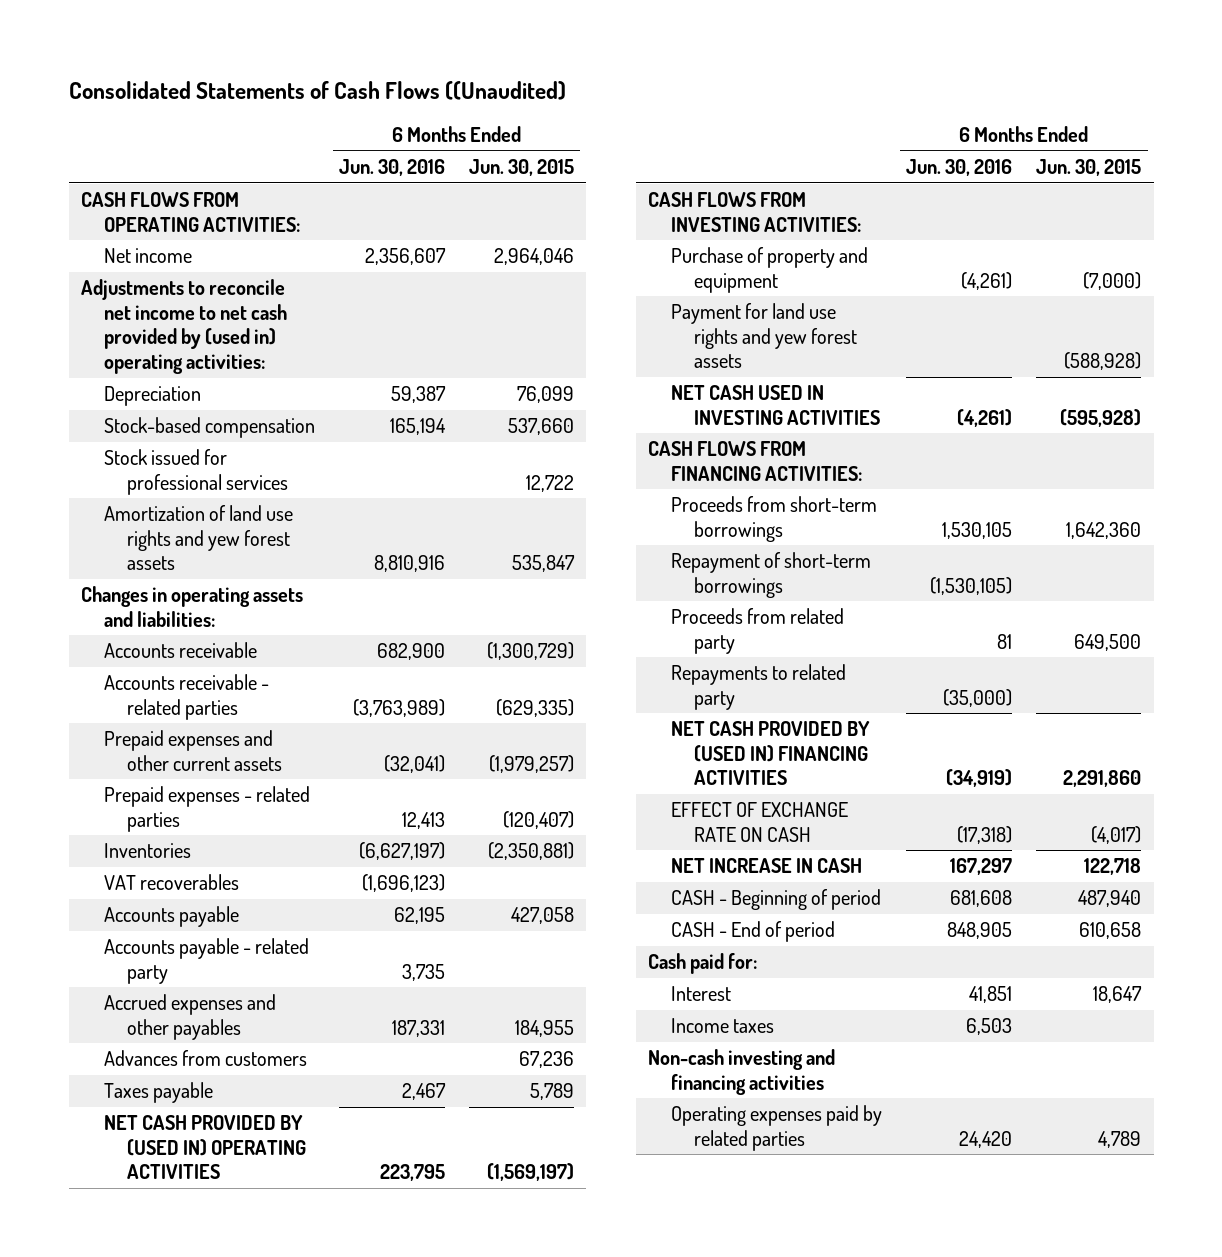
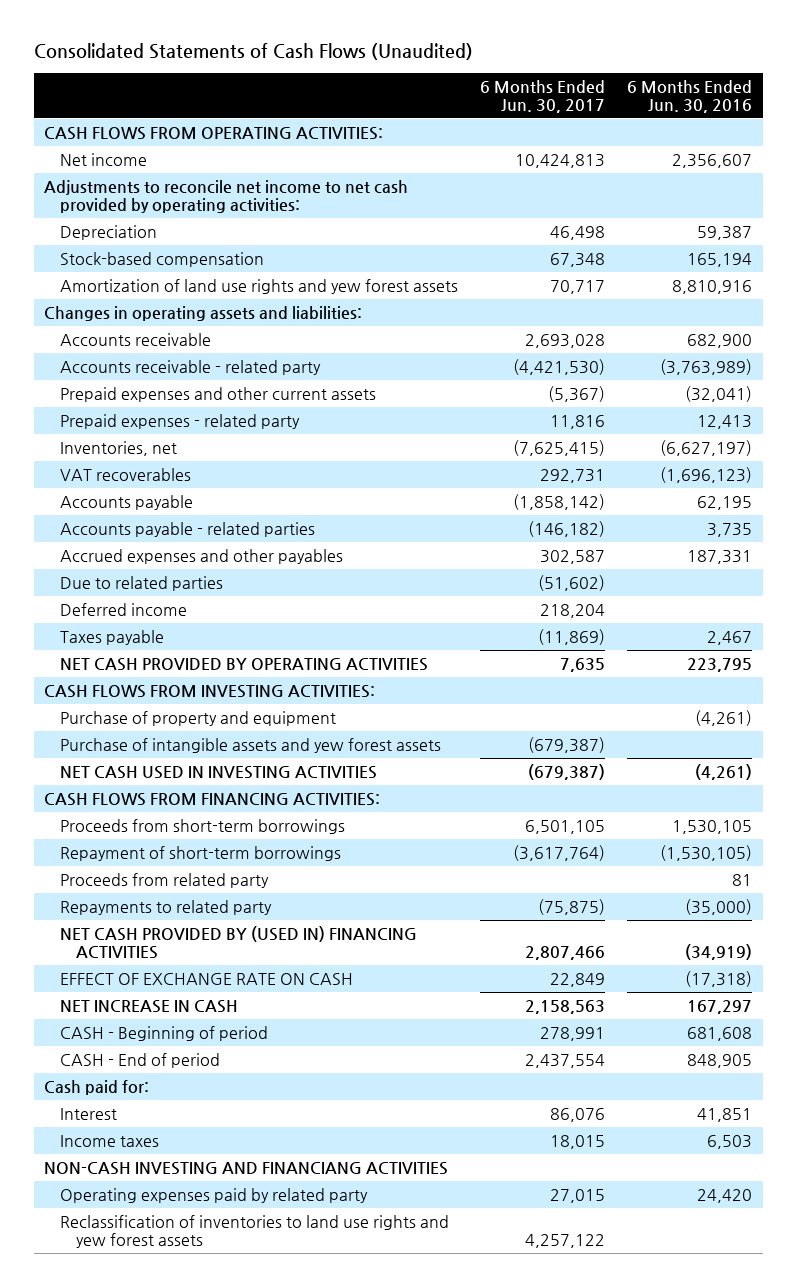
[68,81,566,101] Consolidated Statements of Cash Flows ((Unaudited) -> [33,43,473,61] Consolidated Statements of Cash Flows (Unaudited)
[469,158,575,176] Jun. 30, 2015 -> none
none -> [480,79,606,113] 6 Months Ended Jun. 30, 2017
[80,279,287,374] Adjustments to reconcile net income to net cash provided by (used in) operating activities: -> [44,179,409,213] Adjustments to reconcile net income to net cash provided by operating activities:
[103,449,288,495] Stock issued for professional services -> none
[103,674,269,720] Accounts receivable - related parties -> [60,359,322,375] Accounts receivable - related party
[103,786,310,832] Prepaid expenses - related parties -> [60,413,301,429] Prepaid expenses - related party
[103,843,191,859] Inventories -> [60,440,178,456] Inventories, net
[103,938,309,984] Accounts payable - related party -> [60,521,316,537] Accounts payable - related parties
[103,1050,307,1067] Advances from customers -> none
none -> [60,575,224,591] Due to related parties
none -> [60,602,188,616] Deferred income
[103,1115,306,1180] NET CASH PROVIDED BY (USED IN) OPERATING ACTIVITIES -> [60,657,429,671] NET CASH PROVIDED BY OPERATING ACTIVITIES
[671,303,858,369] Payment for land use rights and yew forest assets -> none
none -> [60,737,442,753] Purchase of intangible assets and yew forest assets
[647,1049,835,1095] Non-cash investing and financing activities -> [44,1161,449,1175] NON-CASH INVESTING AND FINANCIANG ACTIVITIES
[671,1105,883,1151] Operating expenses paid by related parties -> [60,1187,369,1203] Operating expenses paid by related party
none -> [60,1214,450,1248] Reclassification of inventories to land use rights and yew forest assets

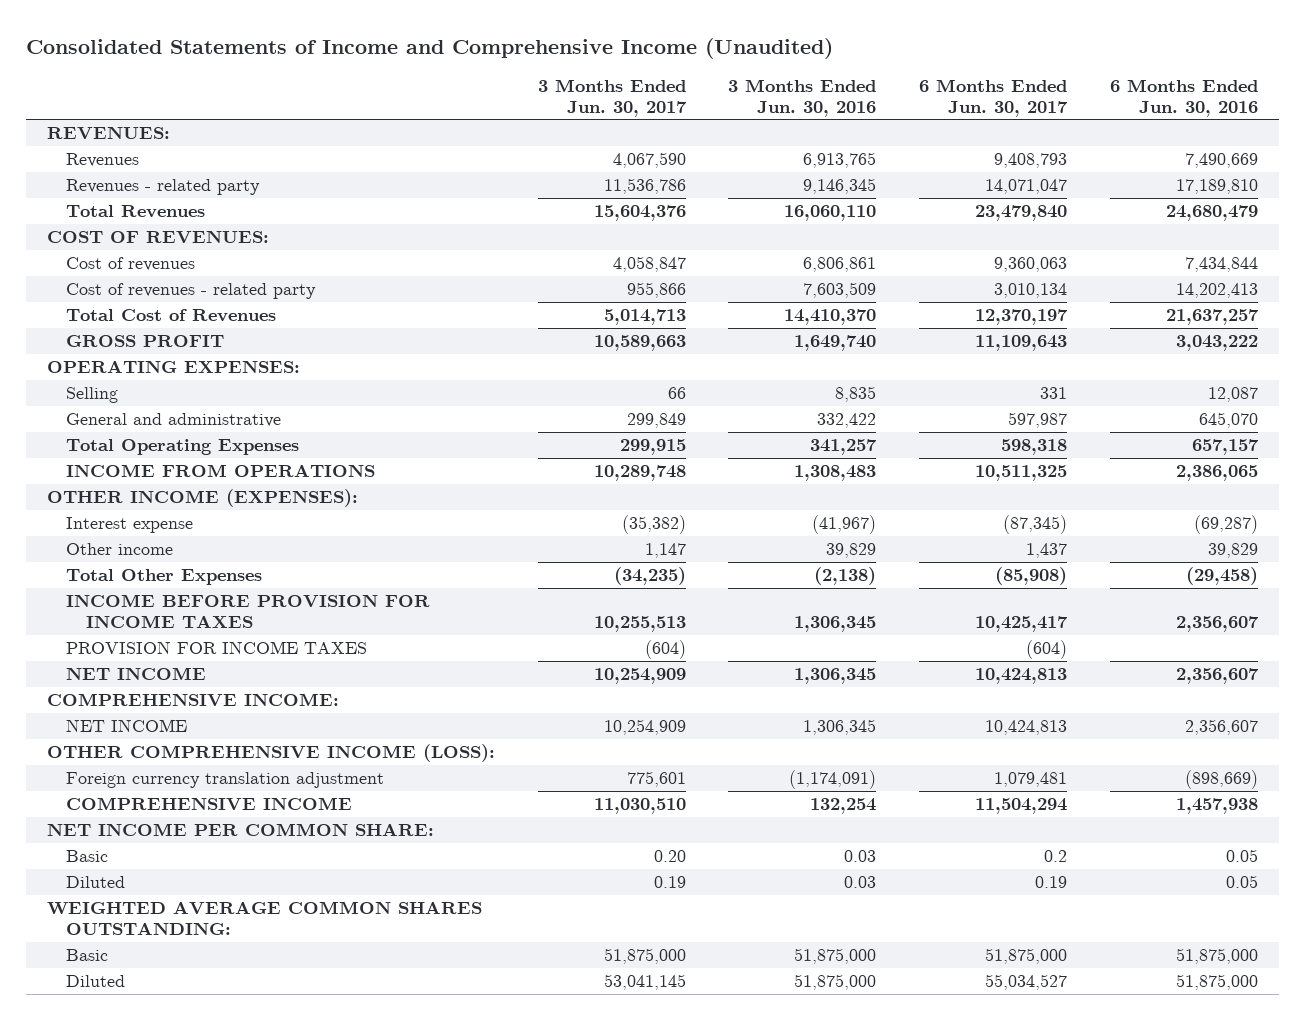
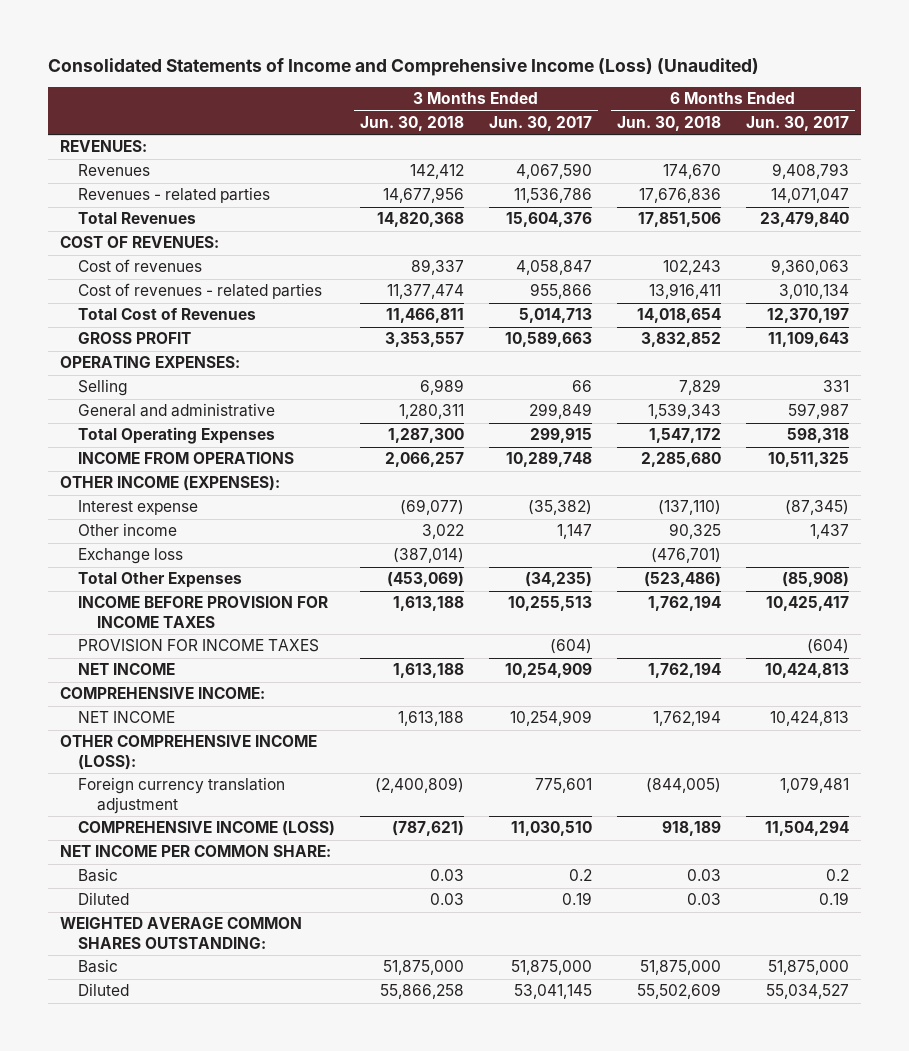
[26,38,834,60] Consolidated Statements of Income and Comprehensive Income (Unaudited) -> [47,57,759,76] Consolidated Statements of Income and Comprehensive Income (Loss) (Unaudited)
[728,78,877,117] 3 Months Ended Jun. 30, 2016 -> none
[1109,78,1258,117] 6 Months Ended Jun. 30, 2016 -> none
none -> [360,116,465,132] Jun. 30, 2018
none -> [616,116,721,132] Jun. 30, 2018
[66,179,261,196] Revenues - related party -> [78,187,271,204] Revenues - related parties
[66,283,317,300] Cost of revenues - related party -> [78,283,323,300] Cost of revenues - related parties
none -> [78,548,184,565] Exchange loss
[66,797,353,811] COMPREHENSIVE INCOME -> [78,821,336,837] COMPREHENSIVE INCOME (LOSS)
[653,850,686,863] 0.20 -> [569,869,593,882] 0.2

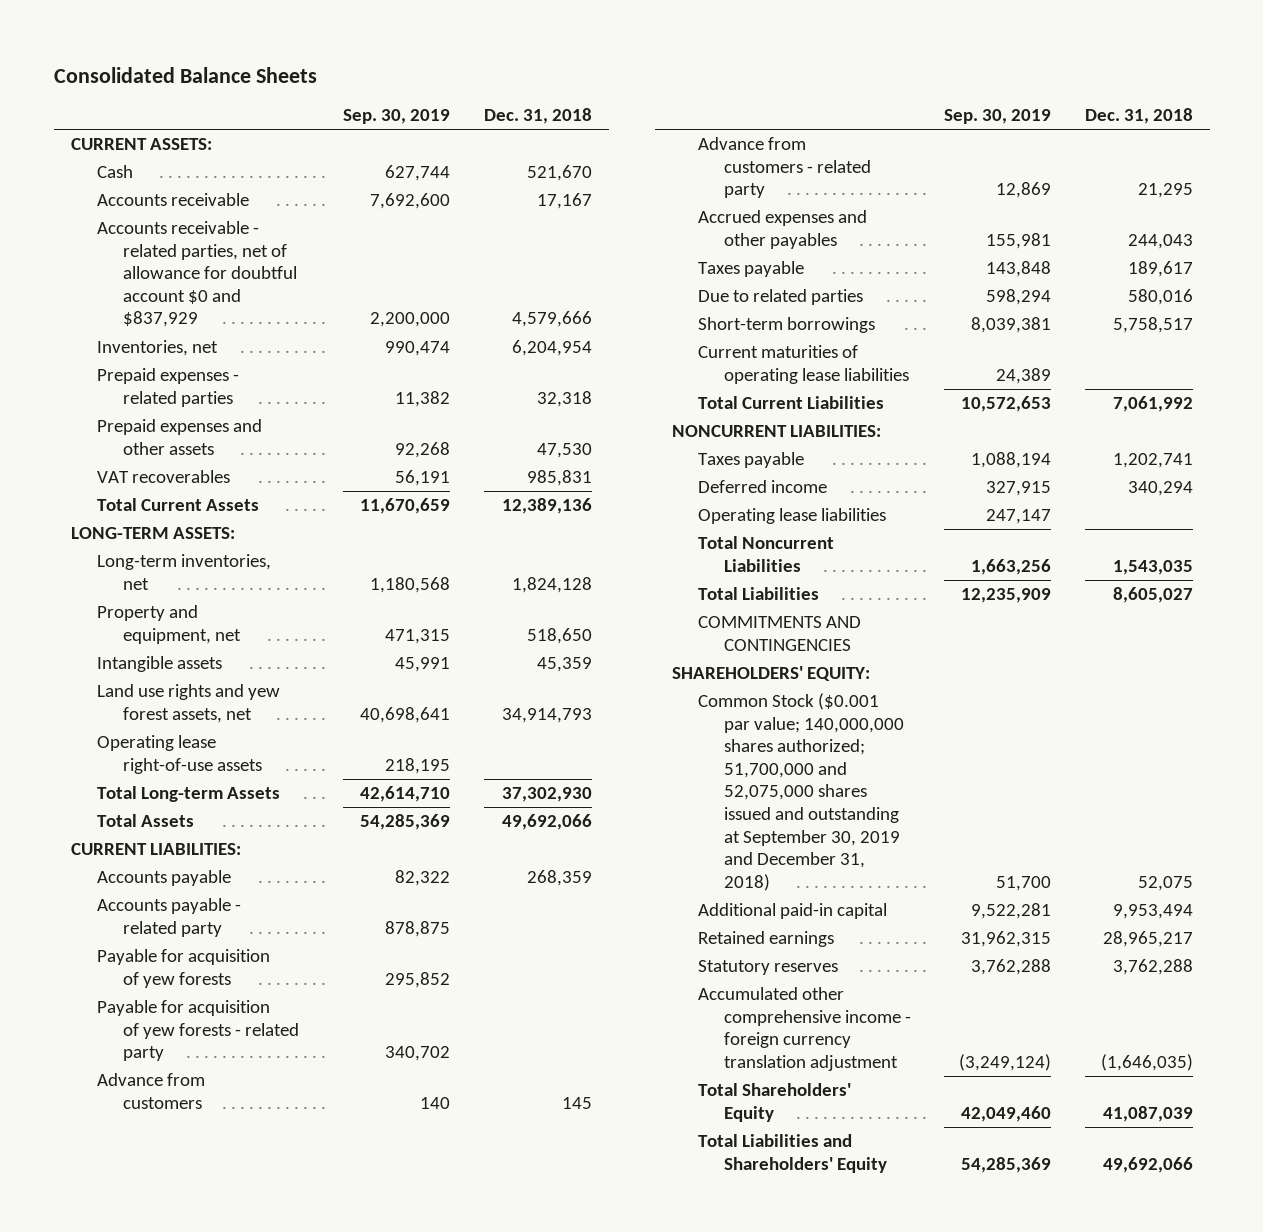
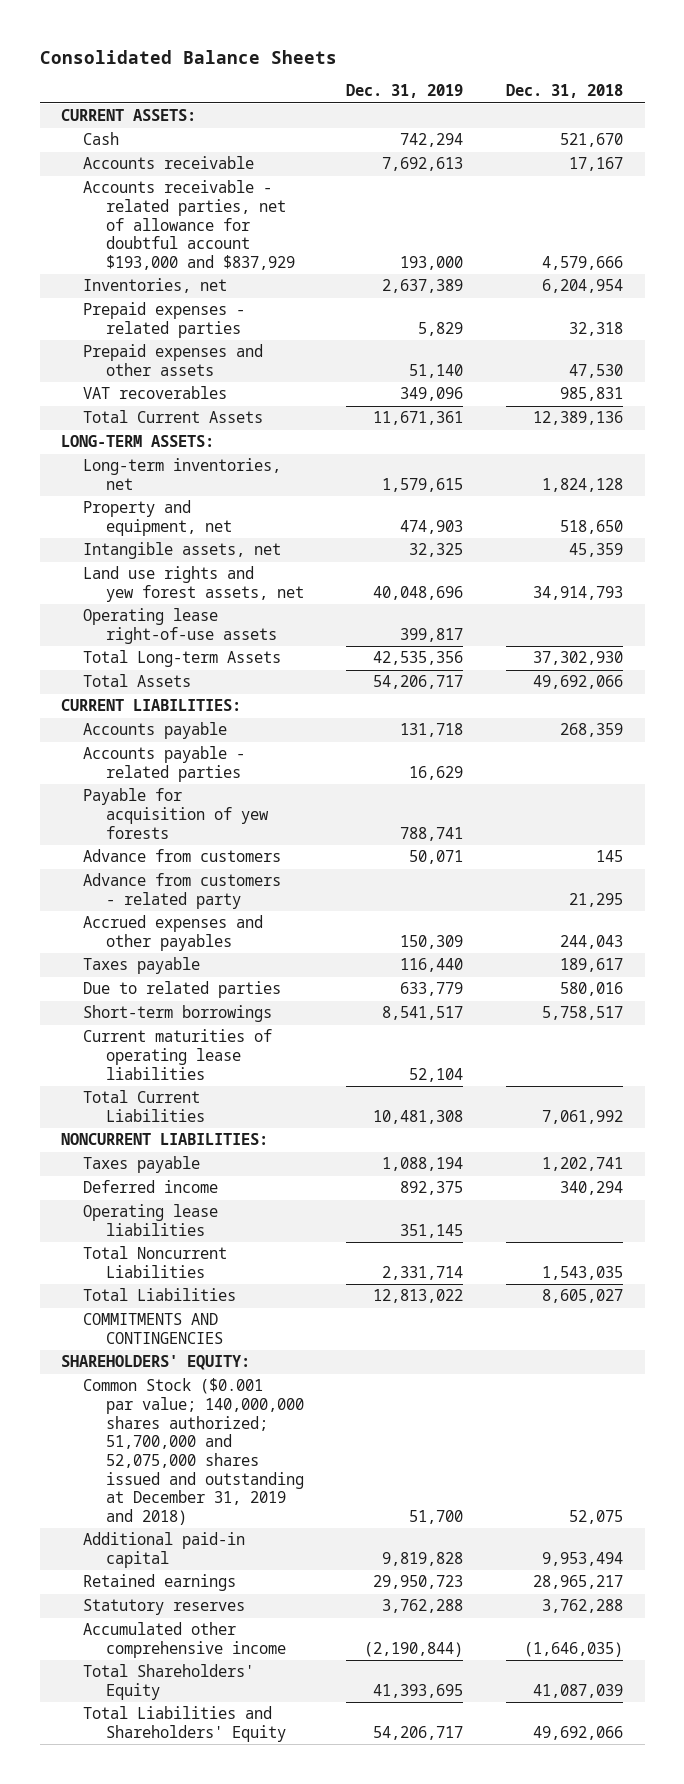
[343,109,451,125] Sep. 30, 2019 -> none
none -> [346,84,464,99] Dec. 31, 2019
[96,221,297,328] Accounts receivable - related parties, net of allowance for doubtful account $0 and $837,929 -> [83,180,295,271] Accounts receivable - related parties, net of allowance for doubtful account $193,000 and $837,929
[96,656,222,673] Intangible assets -> [83,542,282,560] Intangible assets, net
[96,898,241,937] Accounts payable - related party -> [83,746,246,783] Accounts payable - related parties
[96,1000,299,1062] Payable for acquisition of yew forests - related party -> none
[697,693,904,891] Common Stock ($0.001 par value; 140,000,000 shares authorized; 51,700,000 and 52,075,000 shares issued and outstanding at September 30, 2019 and December 31, 2018) -> [83,1378,304,1526] Common Stock ($0.001 par value; 140,000,000 shares authorized; 51,700,000 and 52,075,000 shares issued and outstanding at December 31, 2019 and 2018)
[697,987,911,1071] Accumulated other comprehensive income - foreign currency translation adjustment -> [83,1622,286,1659] Accumulated other comprehensive income

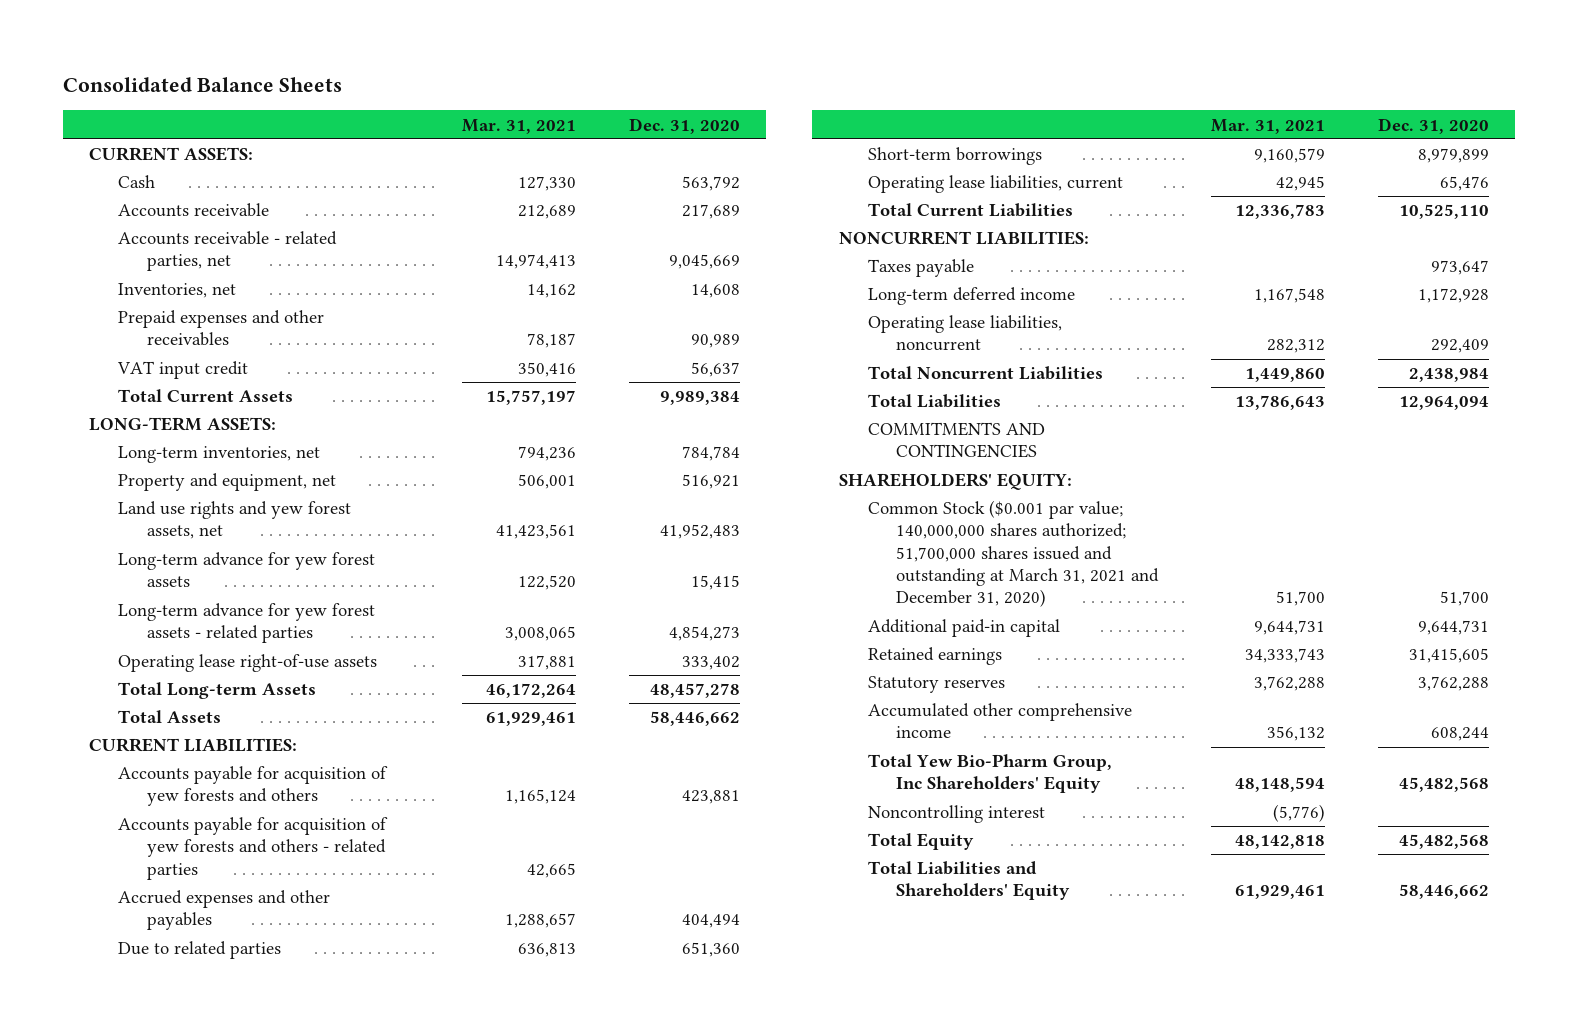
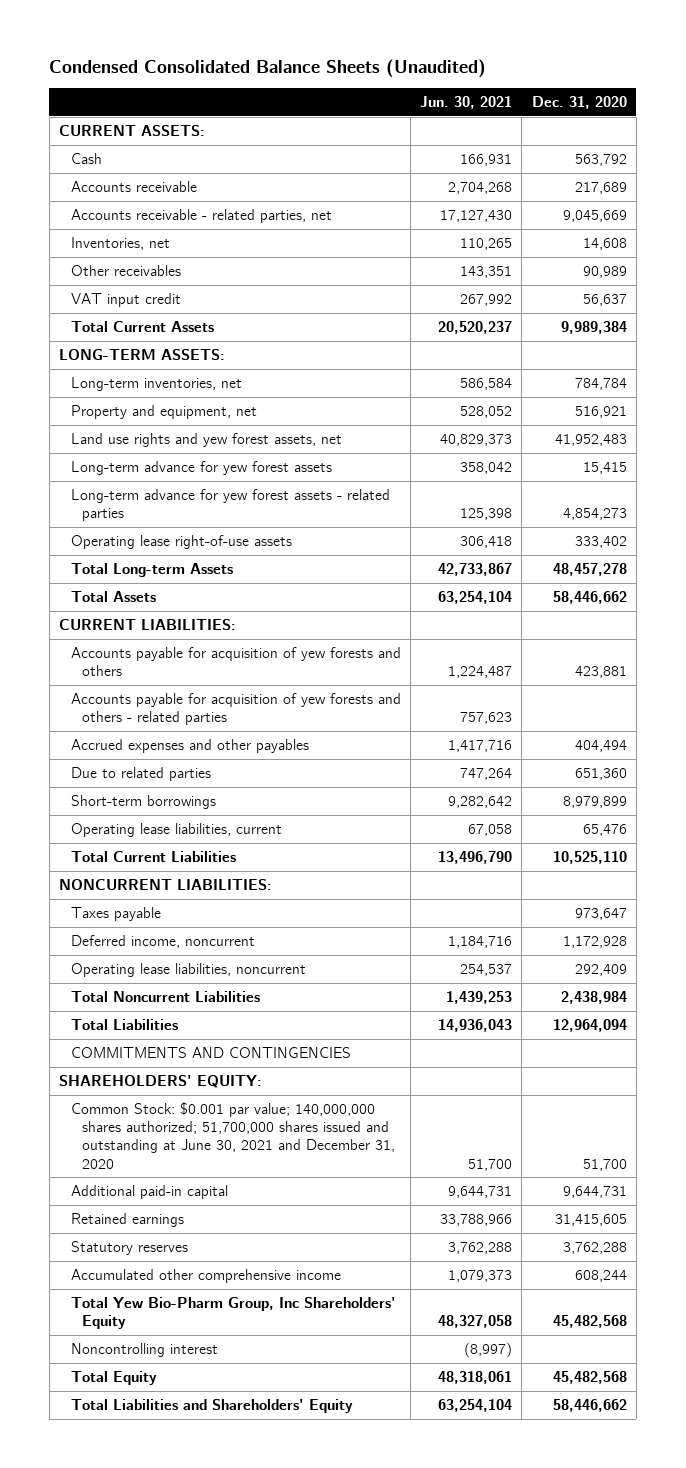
[63,76,343,92] Consolidated Balance Sheets -> [49,58,487,78] Condensed Consolidated Balance Sheets (Unaudited)
[461,118,576,134] Mar. 31, 2021 -> none
none -> [420,96,513,110] Jun. 30, 2021
[118,310,325,347] Prepaid expenses and other receivables -> [70,265,181,277] Other receivables
[867,287,1075,306] Long-term deferred income -> [70,935,255,949] Deferred income, noncurrent
[867,500,1160,608] Common Stock ($0.001 par value; 140,000,000 shares authorized; 51,700,000 shares issued and outstanding at March 31, 2021 and December 31, 2020) -> [70,1102,396,1169] Common Stock: $0.001 par value; 140,000,000 shares authorized; 51,700,000 shares issued and outstanding at June 30, 2021 and December 31, 2020

